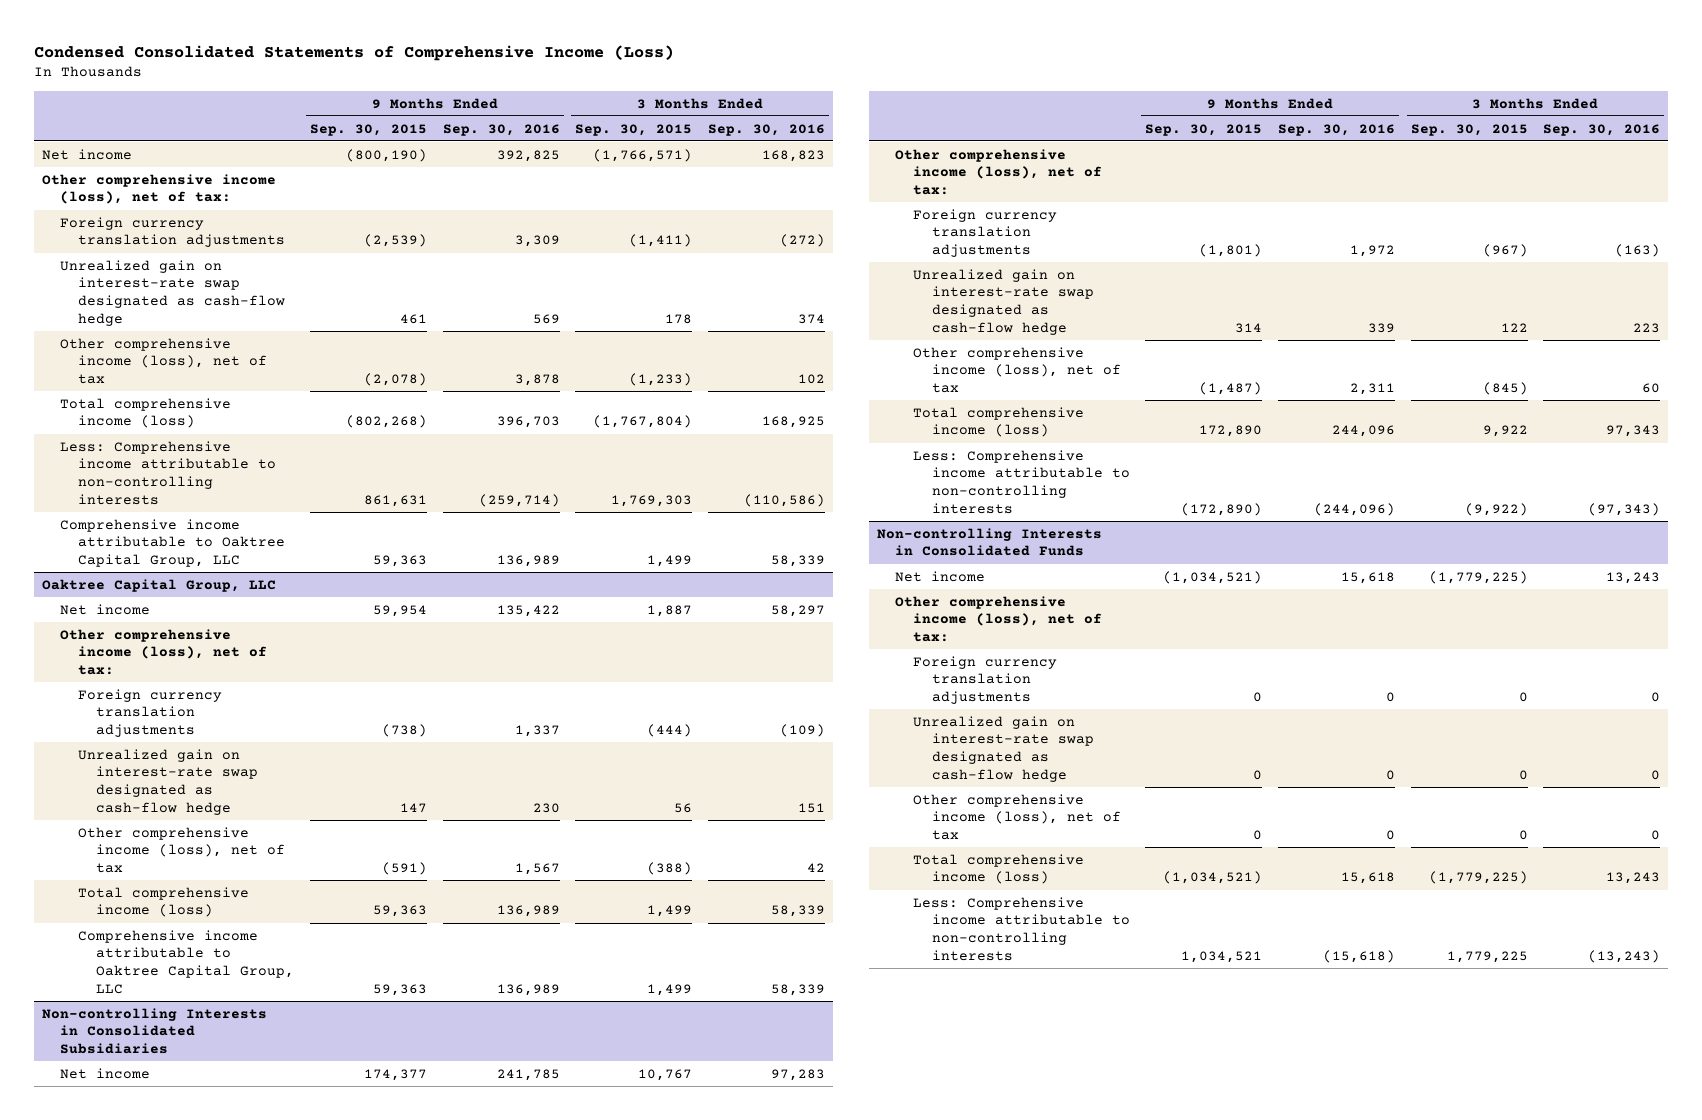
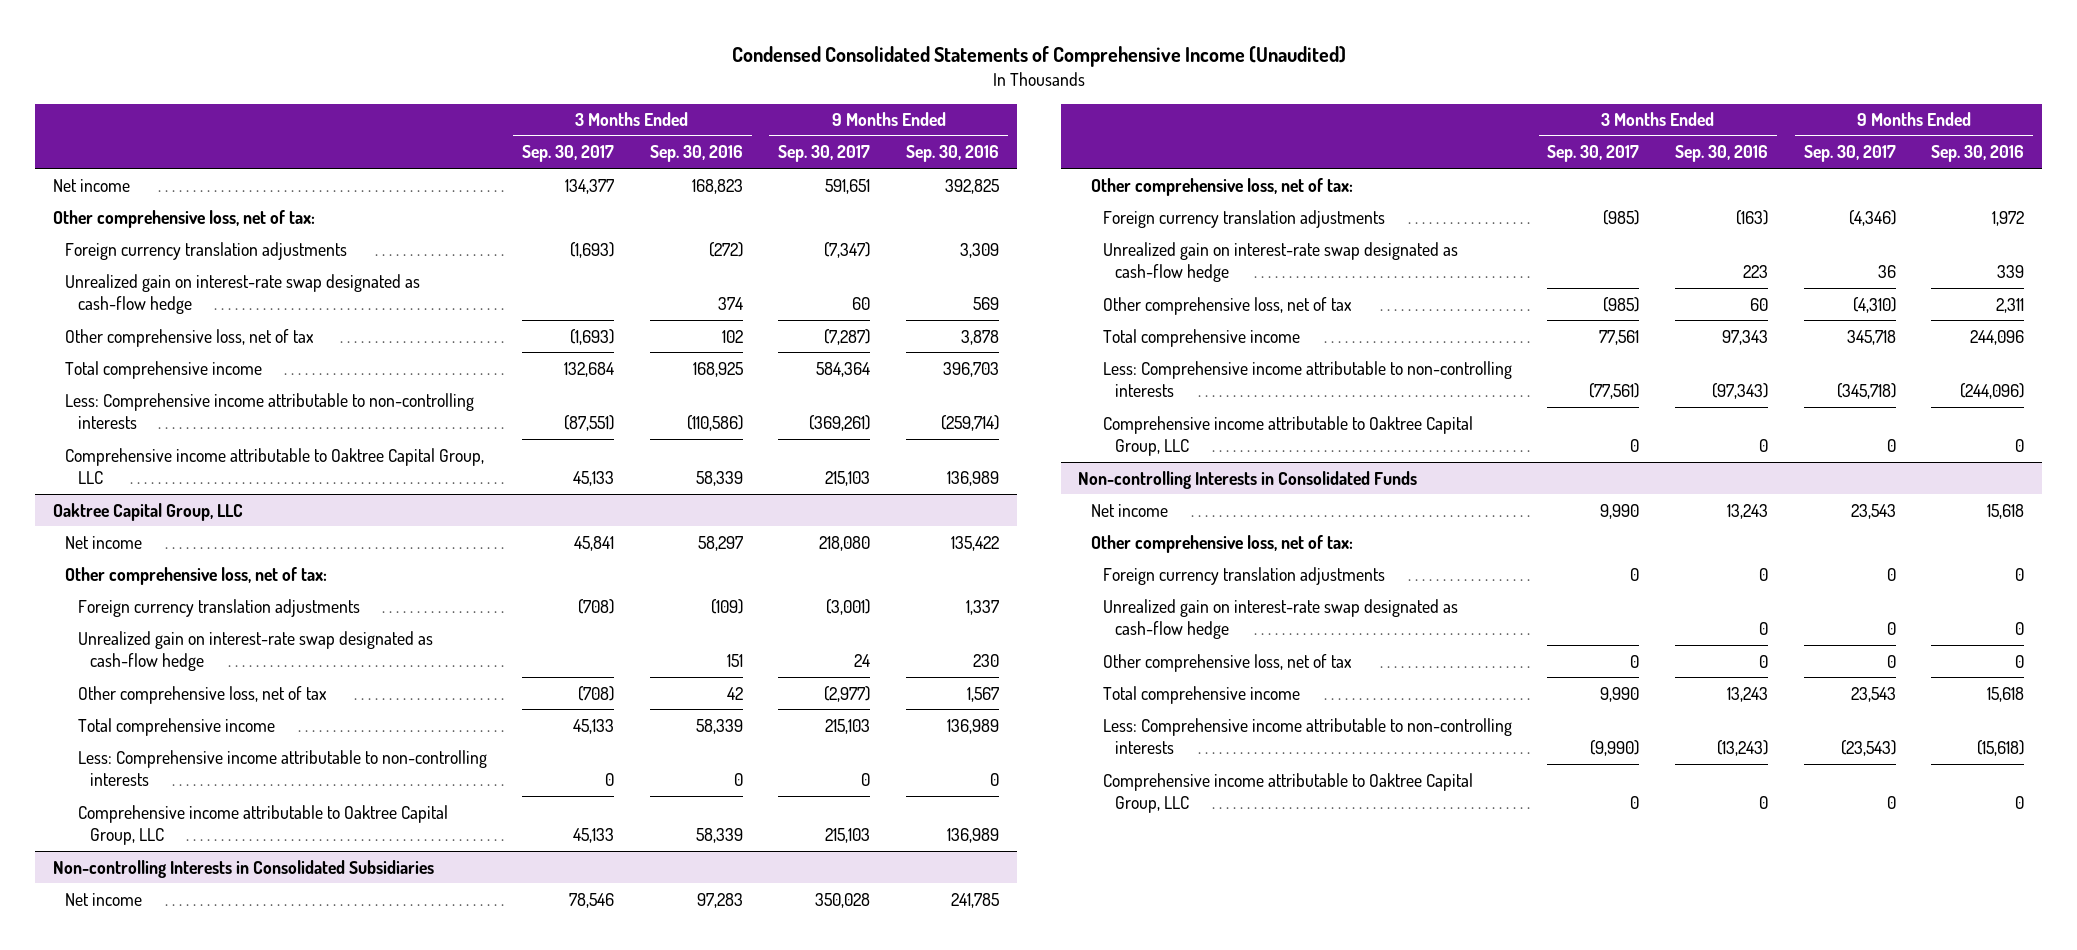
[33,44,674,61] Condensed Consolidated Statements of Comprehensive Income (Loss) -> [731,46,1346,68] Condensed Consolidated Statements of Comprehensive Income (Unaudited)
[309,123,427,136] Sep. 30, 2015 -> none
[575,123,693,136] Sep. 30, 2015 -> none
none -> [522,145,615,163] Sep. 30, 2017
none -> [778,145,871,163] Sep. 30, 2017
[41,173,276,205] Other comprehensive income (loss), net of tax: -> [53,209,316,228] Other comprehensive loss, net of tax:
[59,337,268,385] Other comprehensive income (loss), net of tax -> [65,328,315,347] Other comprehensive loss, net of tax
[59,397,231,429] Total comprehensive income (loss) -> [65,360,263,379] Total comprehensive income
[59,628,268,676] Other comprehensive income (loss), net of tax: -> [65,566,328,585] Other comprehensive loss, net of tax:
[78,826,286,874] Other comprehensive income (loss), net of tax -> [77,685,327,704] Other comprehensive loss, net of tax
[78,886,250,918] Total comprehensive income (loss) -> [77,717,275,736] Total comprehensive income
none -> [77,749,487,786] Less: Comprehensive income attributable to non-controlling interests
[895,148,1103,196] Other comprehensive income (loss), net of tax: -> [1090,177,1353,196] Other comprehensive loss, net of tax:
[913,346,1121,394] Other comprehensive income (loss), net of tax -> [1102,296,1352,315] Other comprehensive loss, net of tax
[913,406,1085,438] Total comprehensive income (loss) -> [1102,328,1300,347] Total comprehensive income
none -> [1102,415,1473,456] Comprehensive income attributable to Oaktree Capital Group, LLC
[895,595,1103,643] Other comprehensive income (loss), net of tax: -> [1090,534,1353,553] Other comprehensive loss, net of tax:
[913,793,1121,841] Other comprehensive income (loss), net of tax -> [1102,653,1352,672] Other comprehensive loss, net of tax
[913,853,1085,885] Total comprehensive income (loss) -> [1102,685,1300,704] Total comprehensive income
none -> [1102,772,1473,813] Comprehensive income attributable to Oaktree Capital Group, LLC

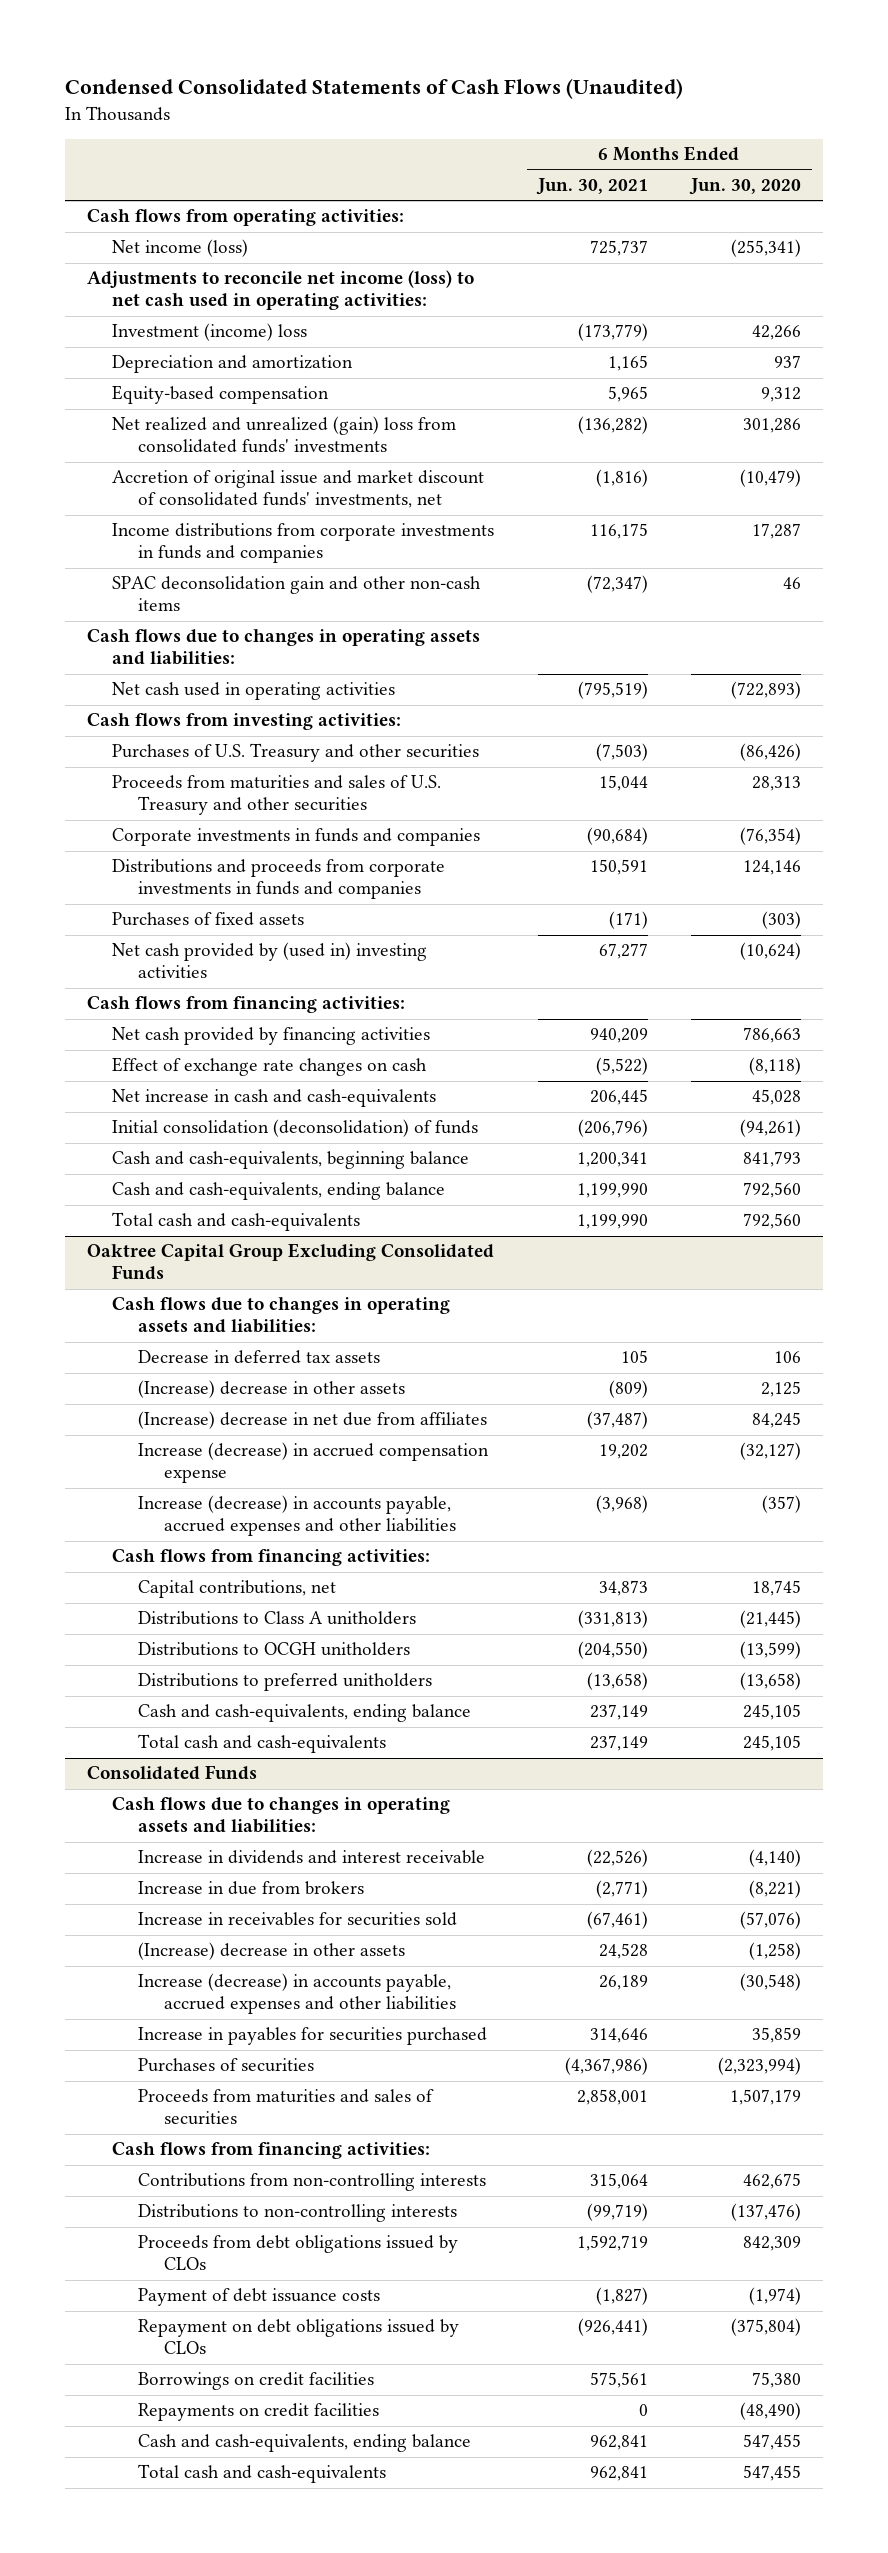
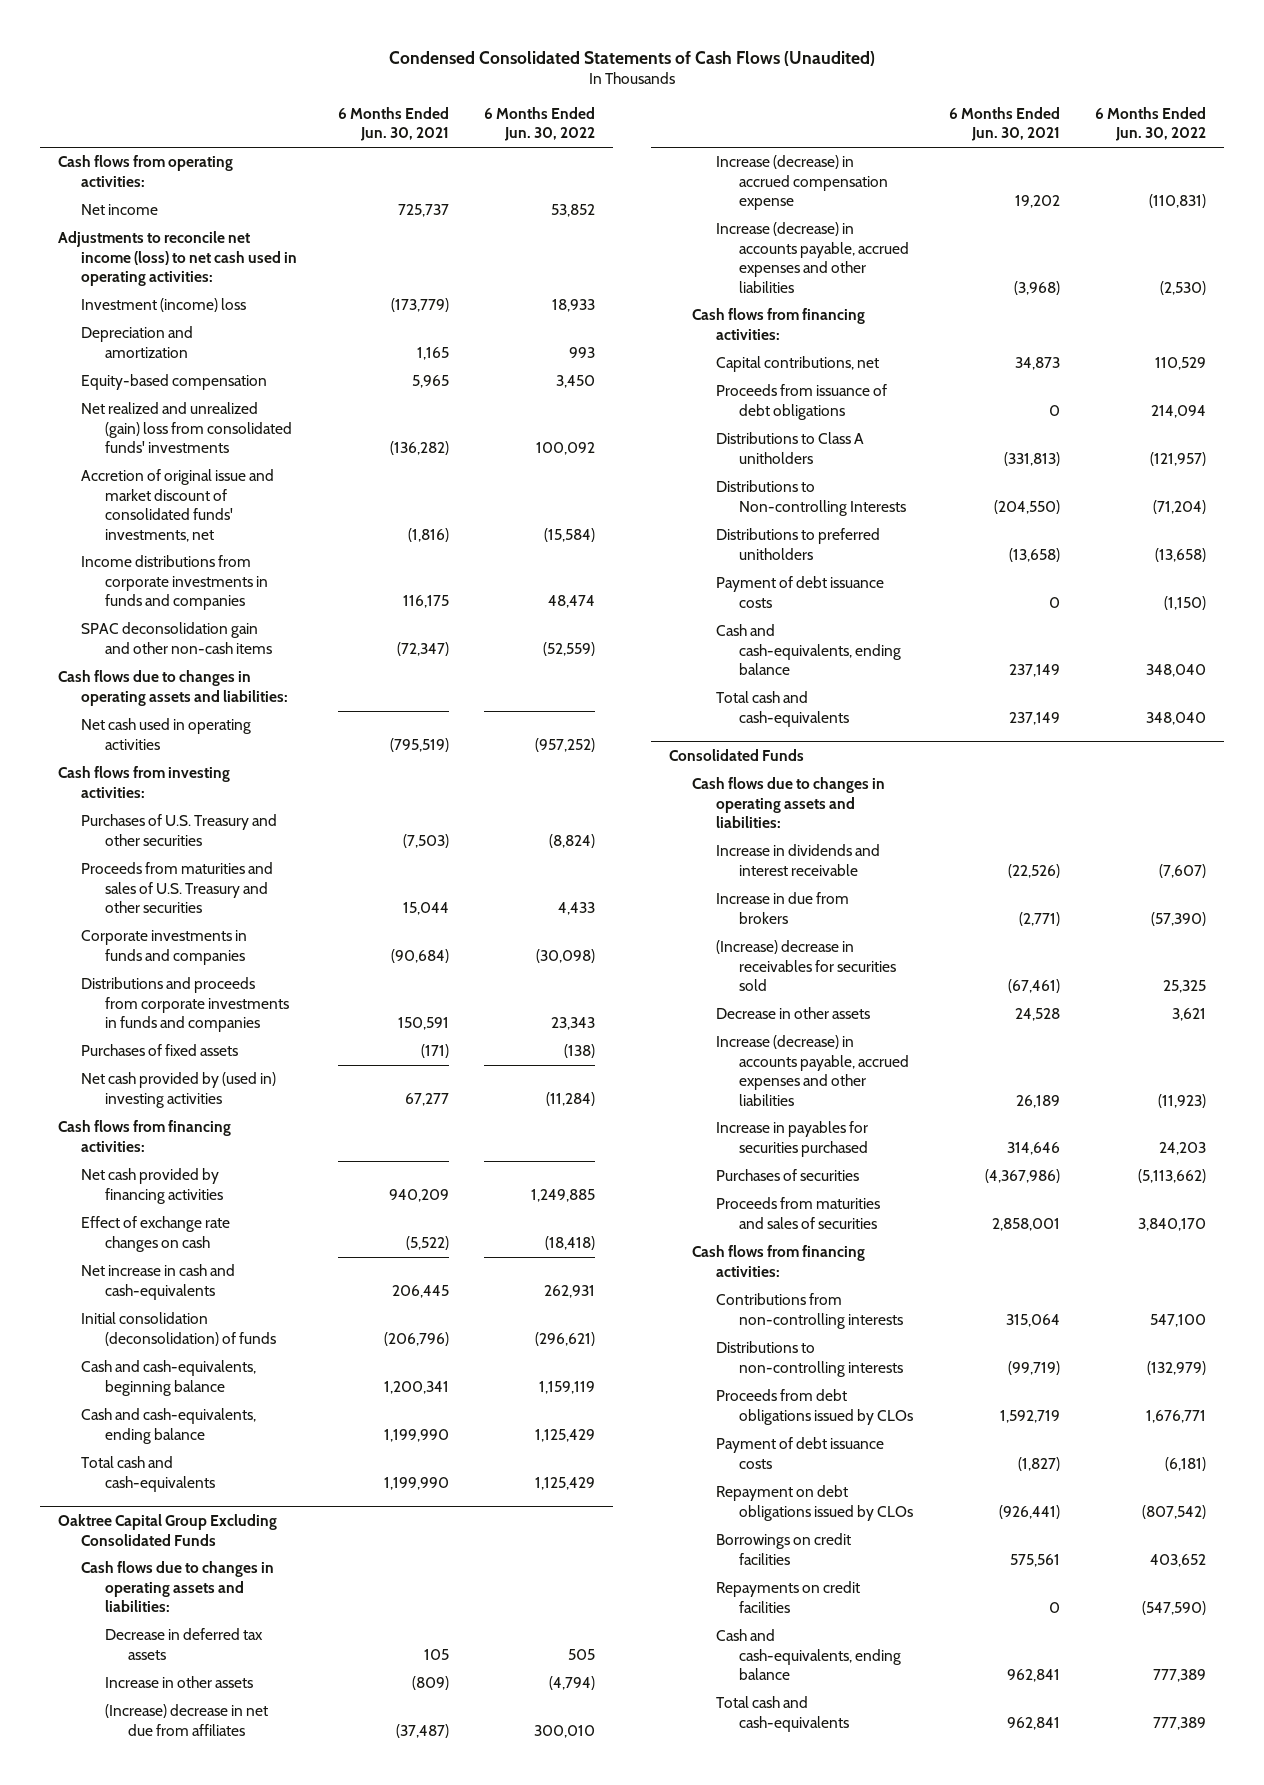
[689,177,802,195] Jun. 30, 2020 -> none
none -> [484,107,596,142] 6 Months Ended Jun. 30, 2022
[112,239,249,258] Net income (loss) -> [81,204,159,216] Net income
[137,1380,405,1399] (Increase) decrease in other assets -> [104,1676,253,1689] Increase in other assets
none -> [715,384,887,420] Proceeds from issuance of debt obligations
[137,1642,410,1657] Distributions to OCGH unitholders -> [715,480,906,516] Distributions to Non-controlling Interests
none -> [715,576,884,608] Payment of debt issuance costs
[137,1912,457,1927] Increase in receivables for securities sold -> [715,940,896,992] (Increase) decrease in receivables for securities sold
[137,1942,405,1961] (Increase) decrease in other assets -> [715,1007,870,1020] Decrease in other assets

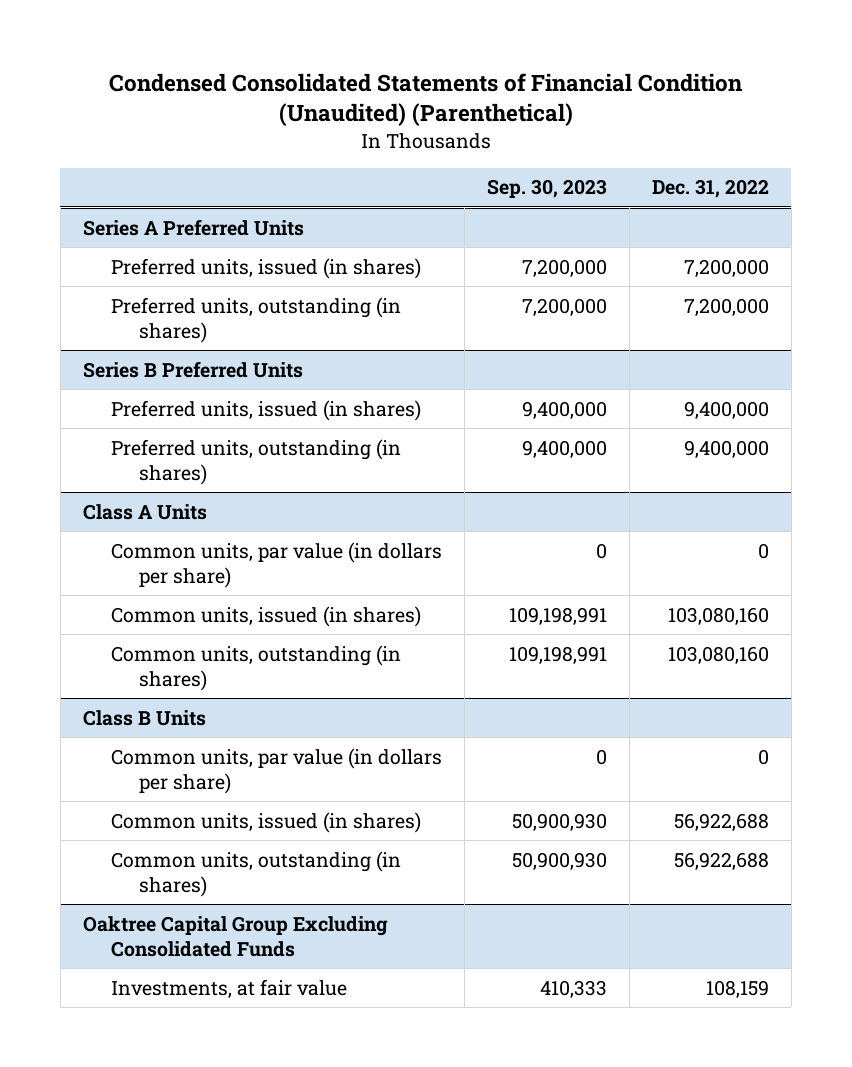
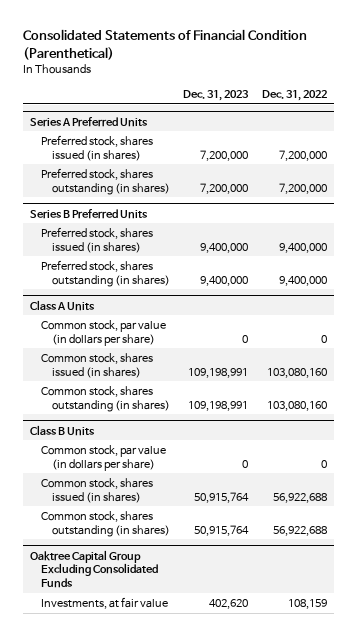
[108,72,742,127] Condensed Consolidated Statements of Financial Condition (Unaudited) (Parenthetical) -> [22,29,307,60] Consolidated Statements of Financial Condition (Parenthetical)
[486,179,607,199] Sep. 30, 2023 -> none
none -> [183,89,250,101] Dec. 31, 2023
[110,257,421,279] Preferred units, issued (in shares) -> [40,134,153,161] Preferred stock, shares issued (in shares)
[110,296,401,343] Preferred units, outstanding (in shares) -> [40,167,170,195] Preferred stock, shares outstanding (in shares)
[110,399,421,421] Preferred units, issued (in shares) -> [40,226,153,253] Preferred stock, shares issued (in shares)
[110,438,401,485] Preferred units, outstanding (in shares) -> [40,259,170,287] Preferred stock, shares outstanding (in shares)
[110,541,442,588] Common units, par value (in dollars per share) -> [40,319,166,346] Common stock, par value (in dollars per share)
[110,605,421,627] Common units, issued (in shares) -> [40,352,153,378] Common stock, shares issued (in shares)
[110,644,401,691] Common units, outstanding (in shares) -> [40,385,170,412] Common stock, shares outstanding (in shares)
[110,747,442,794] Common units, par value (in dollars per share) -> [40,444,166,471] Common stock, par value (in dollars per share)
[110,811,421,833] Common units, issued (in shares) -> [40,477,153,503] Common stock, shares issued (in shares)
[110,850,401,897] Common units, outstanding (in shares) -> [40,510,170,537] Common stock, shares outstanding (in shares)

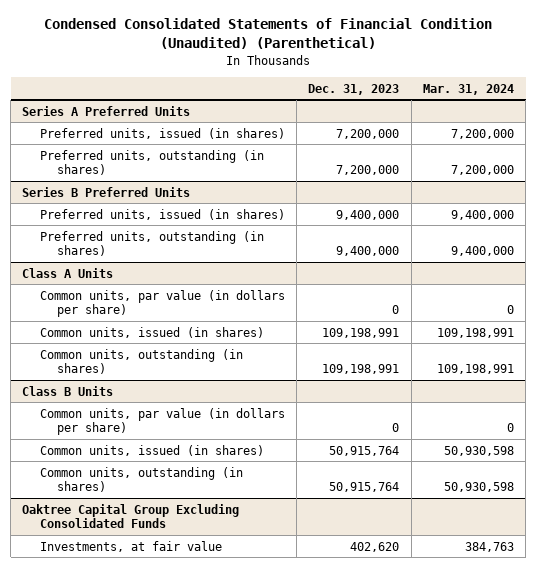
[22,29,307,60] Consolidated Statements of Financial Condition (Parenthetical) -> [44,18,493,50] Condensed Consolidated Statements of Financial Condition (Unaudited) (Parenthetical)
[262,89,328,101] Dec. 31, 2022 -> none
none -> [422,83,514,95] Mar. 31, 2024
[40,134,153,161] Preferred stock, shares issued (in shares) -> [39,127,285,139] Preferred units, issued (in shares)
[40,167,170,195] Preferred stock, shares outstanding (in shares) -> [39,149,264,176] Preferred units, outstanding (in shares)
[40,226,153,253] Preferred stock, shares issued (in shares) -> [39,208,285,220] Preferred units, issued (in shares)
[40,259,170,287] Preferred stock, shares outstanding (in shares) -> [39,230,264,257] Preferred units, outstanding (in shares)
[40,319,166,346] Common stock, par value (in dollars per share) -> [39,289,285,318] Common units, par value (in dollars per share)
[40,352,153,378] Common stock, shares issued (in shares) -> [39,326,264,338] Common units, issued (in shares)
[40,385,170,412] Common stock, shares outstanding (in shares) -> [39,348,243,375] Common units, outstanding (in shares)
[40,444,166,471] Common stock, par value (in dollars per share) -> [39,407,285,436] Common units, par value (in dollars per share)
[40,477,153,503] Common stock, shares issued (in shares) -> [39,444,264,456] Common units, issued (in shares)
[40,510,170,537] Common stock, shares outstanding (in shares) -> [39,466,243,493] Common units, outstanding (in shares)

